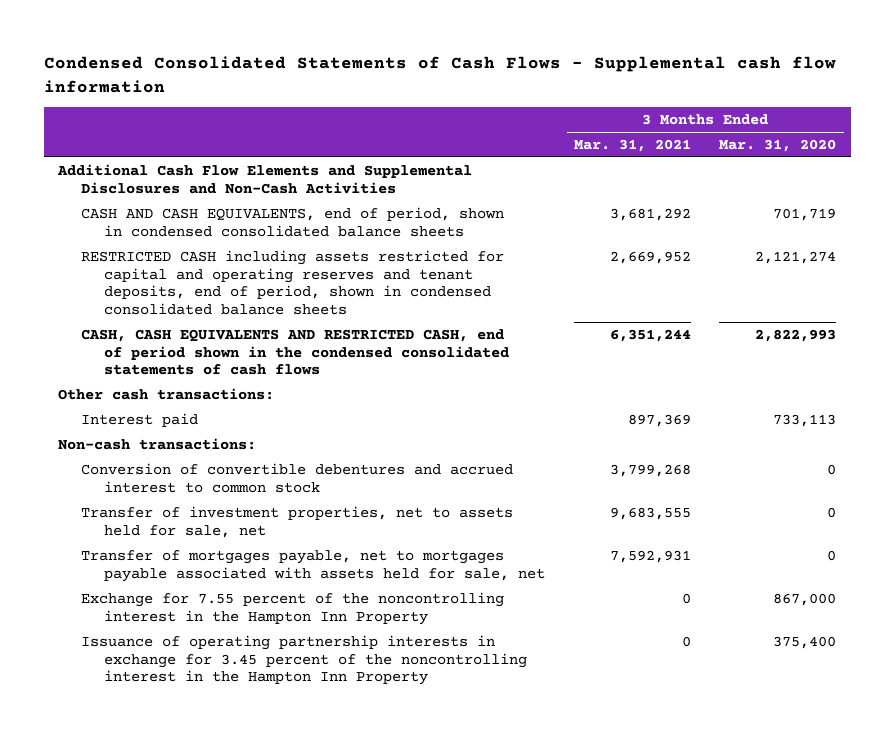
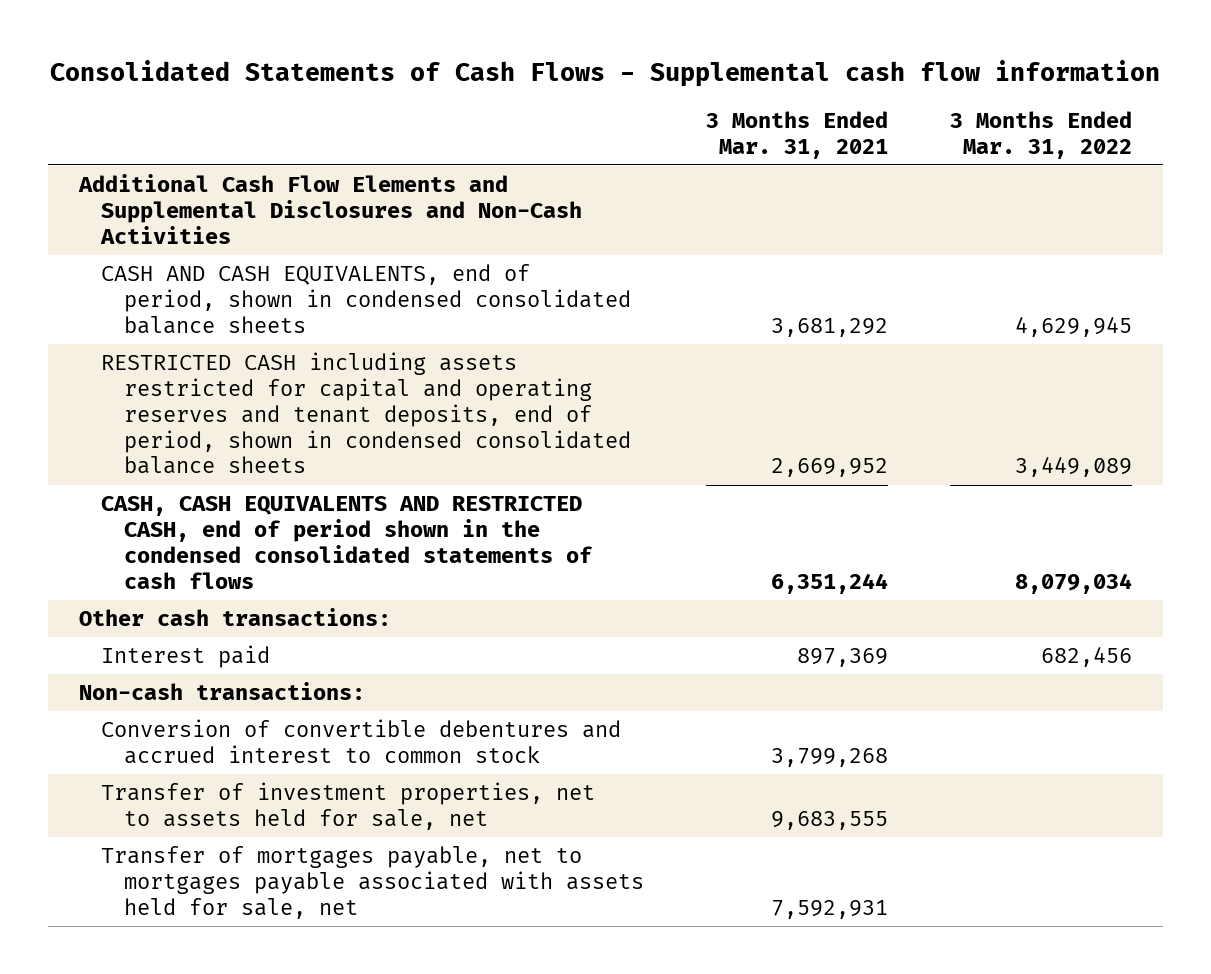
[44,56,837,93] Condensed Consolidated Statements of Cash Flows - Supplemental cash flow information -> [50,59,1161,87] Consolidated Statements of Cash Flows - Supplemental cash flow information
[719,138,837,152] Mar. 31, 2020 -> none
none -> [950,110,1133,159] 3 Months Ended Mar. 31, 2022
[81,591,505,625] Exchange for 7.55 percent of the noncontrolling interest in the Hampton Inn Property -> none
[81,634,528,686] Issuance of operating partnership interests in exchange for 3.45 percent of the noncontrolling interest in the Hampton Inn Property -> none

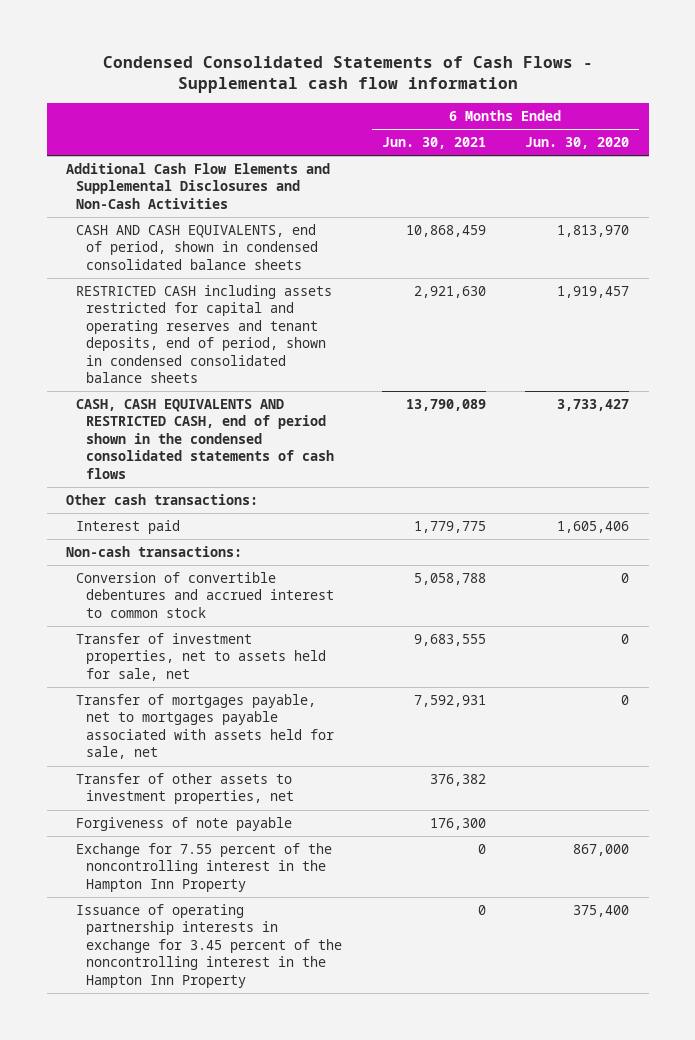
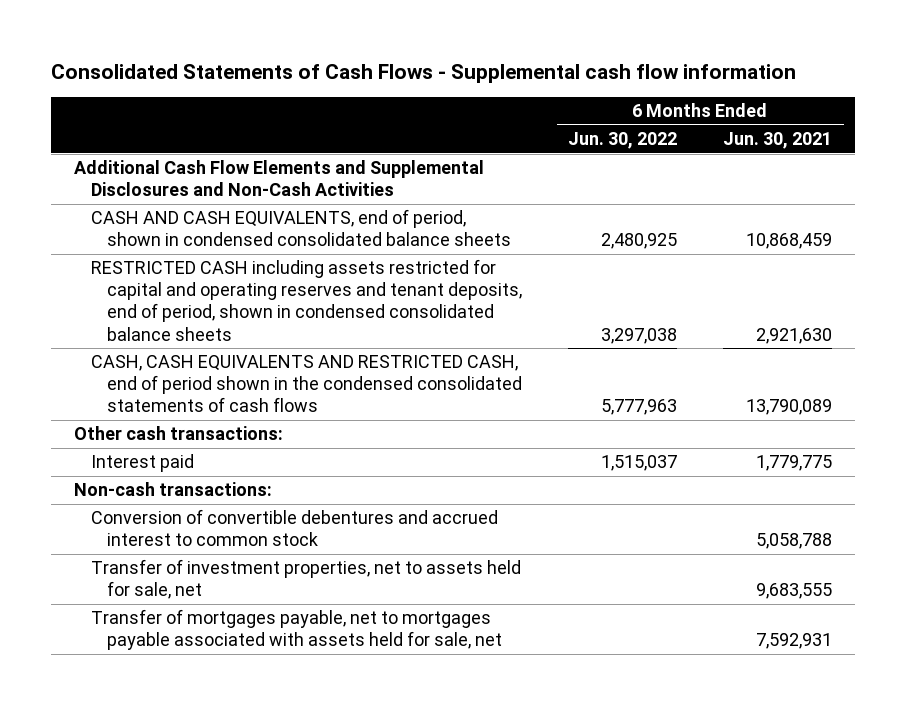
[102,55,593,94] Condensed Consolidated Statements of Cash Flows - Supplemental cash flow information -> [50,63,796,83] Consolidated Statements of Cash Flows - Supplemental cash flow information
[525,137,630,150] Jun. 30, 2020 -> none
none -> [568,132,678,150] Jun. 30, 2022
[76,773,295,805] Transfer of other assets to investment properties, net -> none
[76,817,293,832] Forgiveness of note payable -> none
[76,843,333,892] Exchange for 7.55 percent of the noncontrolling interest in the Hampton Inn Property -> none
[76,904,343,988] Issuance of operating partnership interests in exchange for 3.45 percent of the noncontrolling interest in the Hampton Inn Property -> none

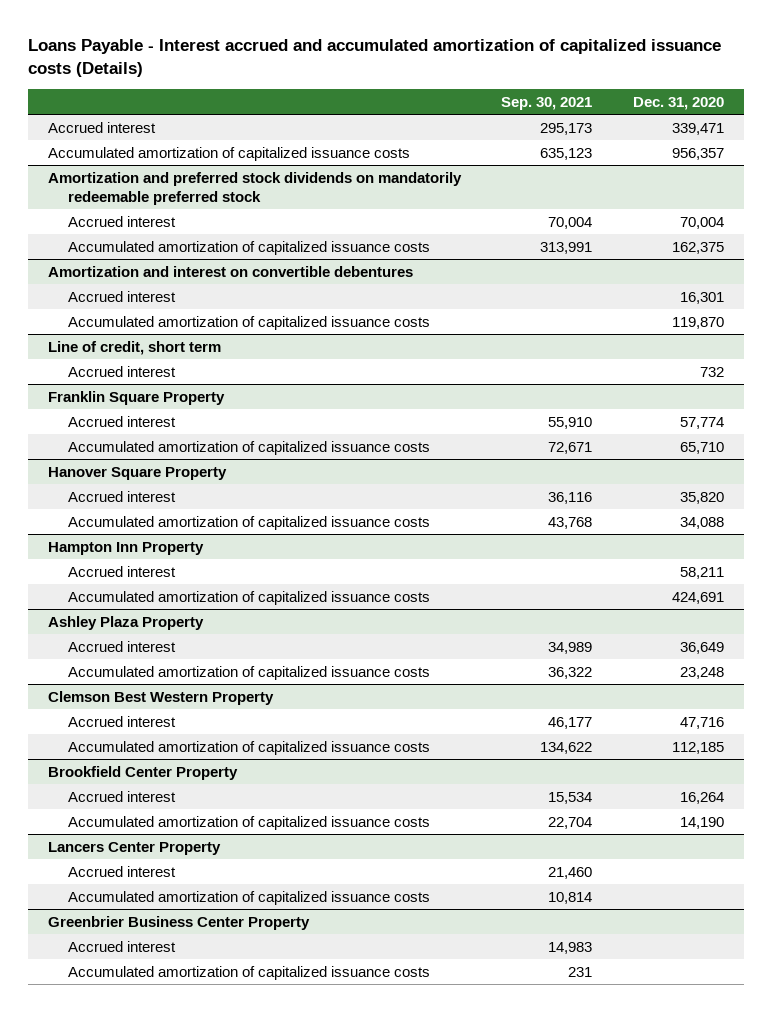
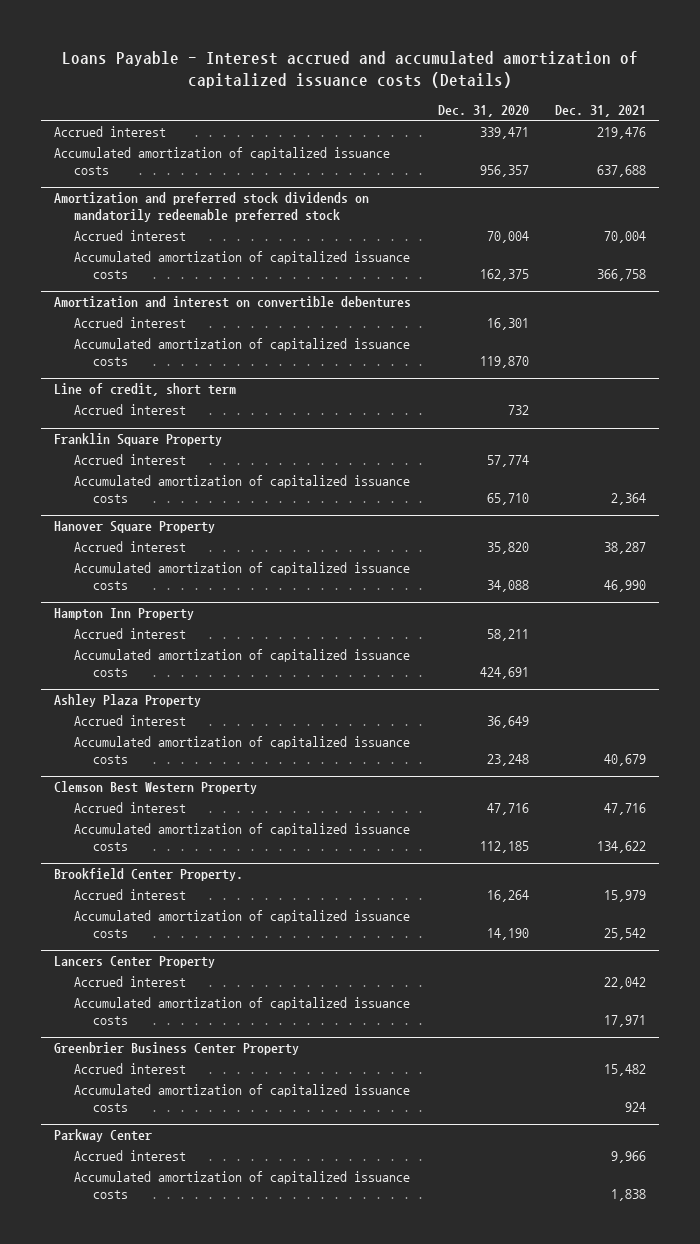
[501,97,593,111] Sep. 30, 2021 -> none
none -> [555,105,647,118] Dec. 31, 2021
[48,765,239,780] Brookfield Center Property -> [54,868,244,882] Brookfield Center Property.
none -> [54,1129,153,1143] Parkway Center
none -> [73,1149,186,1161] Accrued interest
none -> [73,1170,410,1199] Accumulated amortization of capitalized issuance costs

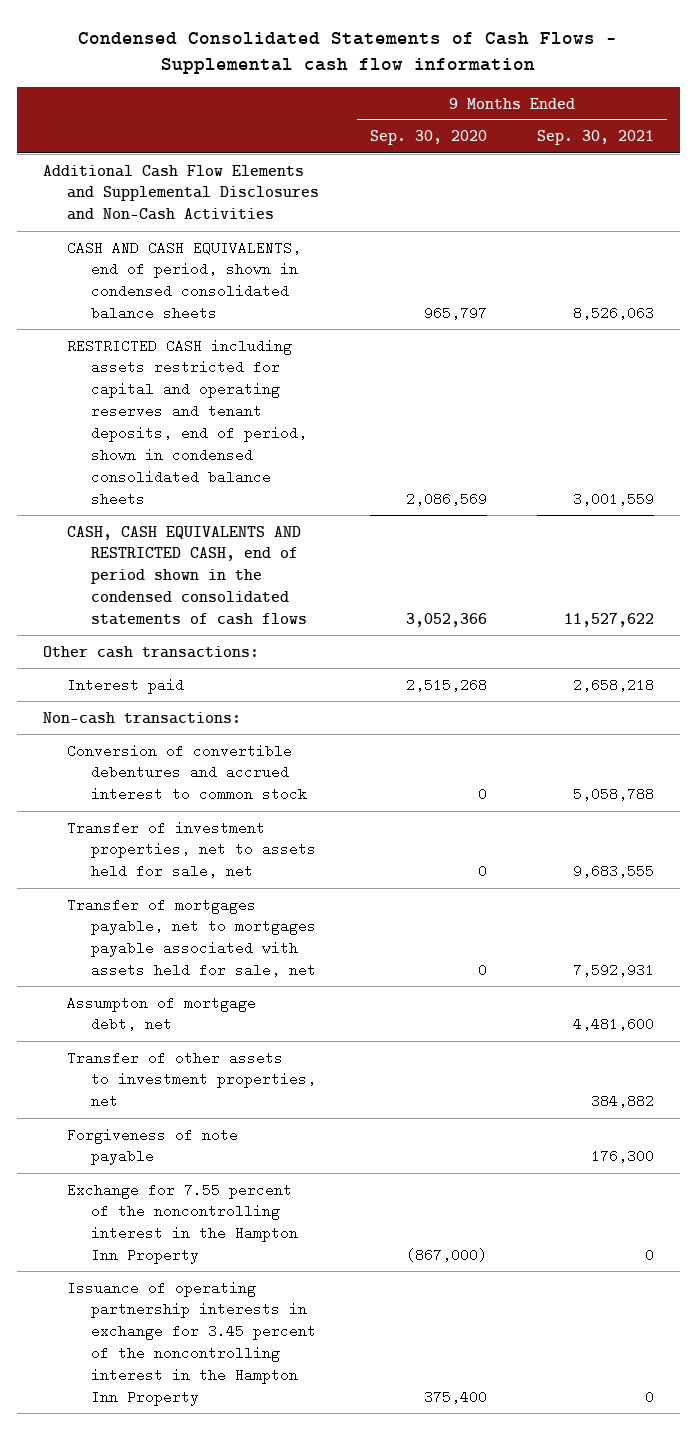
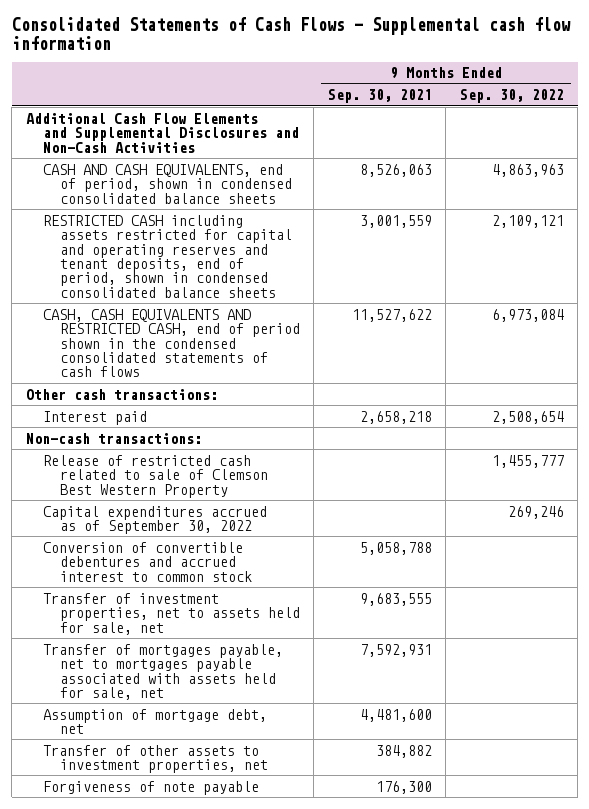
[78,31,618,75] Condensed Consolidated Statements of Cash Flows - Supplemental cash flow information -> [11,16,571,50] Consolidated Statements of Cash Flows - Supplemental cash flow information
[369,130,487,146] Sep. 30, 2020 -> none
none -> [459,89,564,104] Sep. 30, 2022
none -> [42,454,268,498] Release of restricted cash related to sale of Clemson Best Western Property
none -> [42,505,267,535] Capital expenditures accrued as of September 30, 2022
[67,995,257,1032] Assumpton of mortgage debt, net -> [42,708,267,735] Assumption of mortgage debt, net
[67,1182,299,1265] Exchange for 7.55 percent of the noncontrolling interest in the Hampton Inn Property -> none
[67,1280,317,1406] Issuance of operating partnership interests in exchange for 3.45 percent of the noncontrolling interest in the Hampton Inn Property -> none

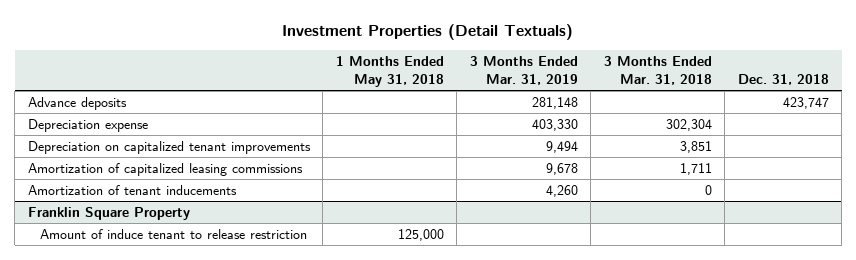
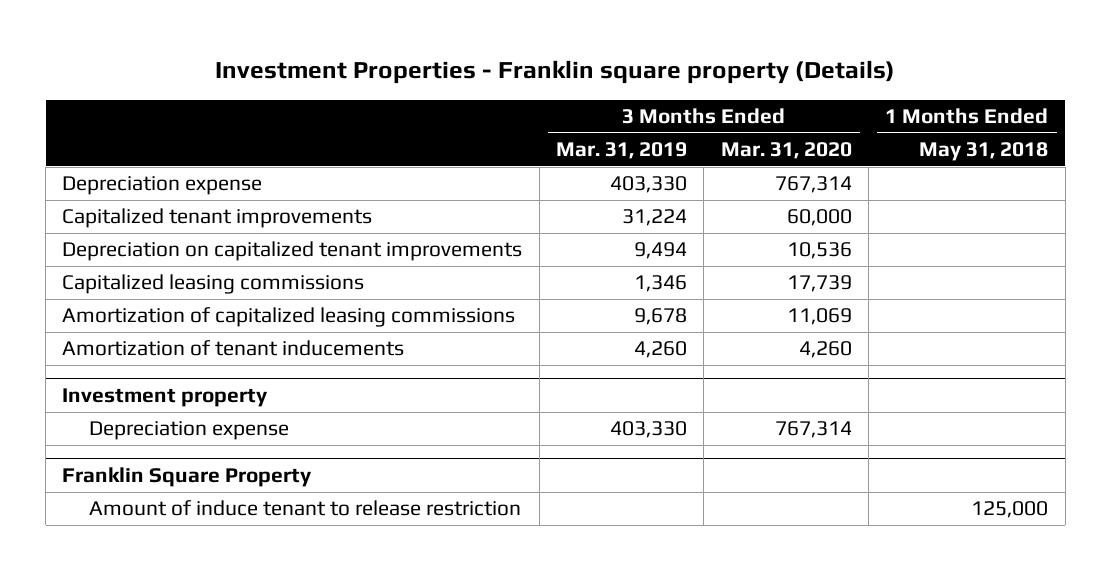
[282,24,574,41] Investment Properties (Detail Textuals) -> [215,60,896,85] Investment Properties - Franklin square property (Details)
[603,56,712,86] 3 Months Ended Mar. 31, 2018 -> none
[737,74,829,86] Dec. 31, 2018 -> none
none -> [720,142,852,160] Mar. 31, 2020
[27,96,127,110] Advance deposits -> none
none -> [62,208,373,229] Capitalized tenant improvements
none -> [62,274,365,295] Capitalized leasing commissions
none -> [62,388,269,408] Investment property
none -> [88,421,289,441] Depreciation expense

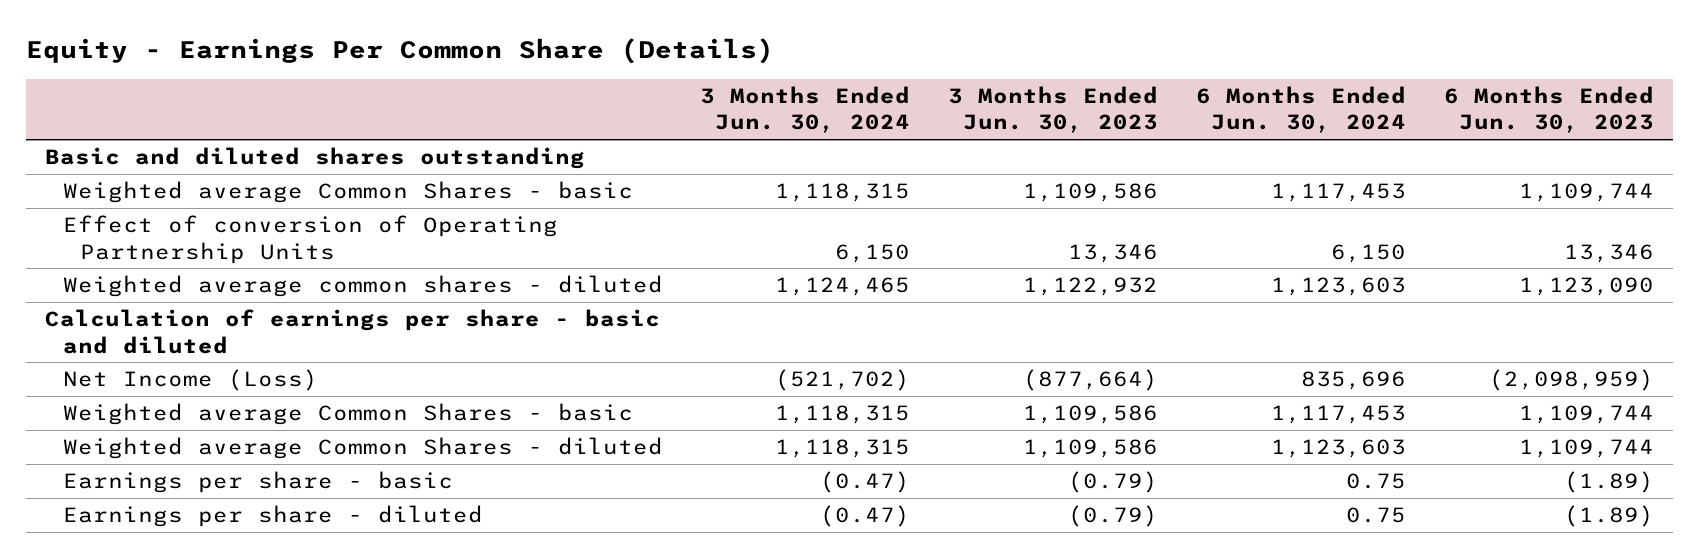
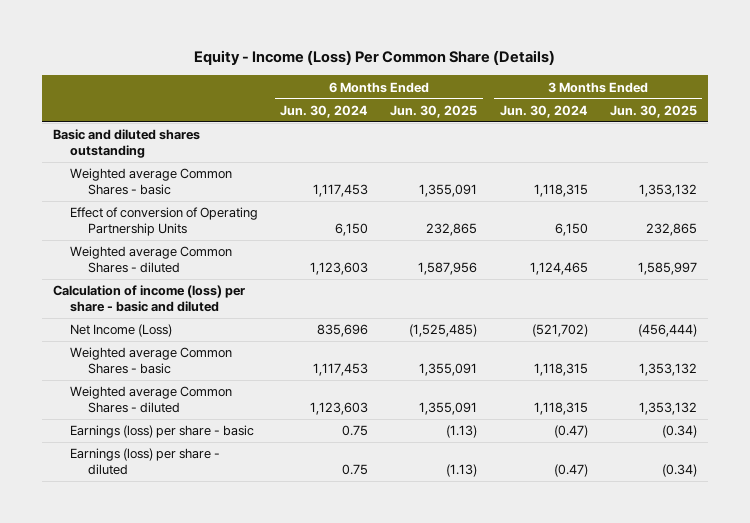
[26,38,775,65] Equity - Earnings Per Common Share (Details) -> [193,50,555,66] Equity - Income (Loss) Per Common Share (Details)
[948,86,1159,134] 3 Months Ended Jun. 30, 2023 -> none
[1443,86,1654,134] 6 Months Ended Jun. 30, 2023 -> none
none -> [390,104,478,118] Jun. 30, 2025
none -> [609,104,697,118] Jun. 30, 2025
[62,275,663,298] Weighted average common shares - diluted -> [70,246,233,274] Weighted average Common Shares - diluted
[44,309,660,354] Calculation of earnings per share - basic and diluted -> [53,285,246,313] Calculation of income (loss) per share - basic and diluted
[62,471,453,494] Earnings per share - basic -> [70,425,255,439] Earnings (loss) per share - basic
[62,505,483,528] Earnings per share - diluted -> [70,448,221,476] Earnings (loss) per share - diluted

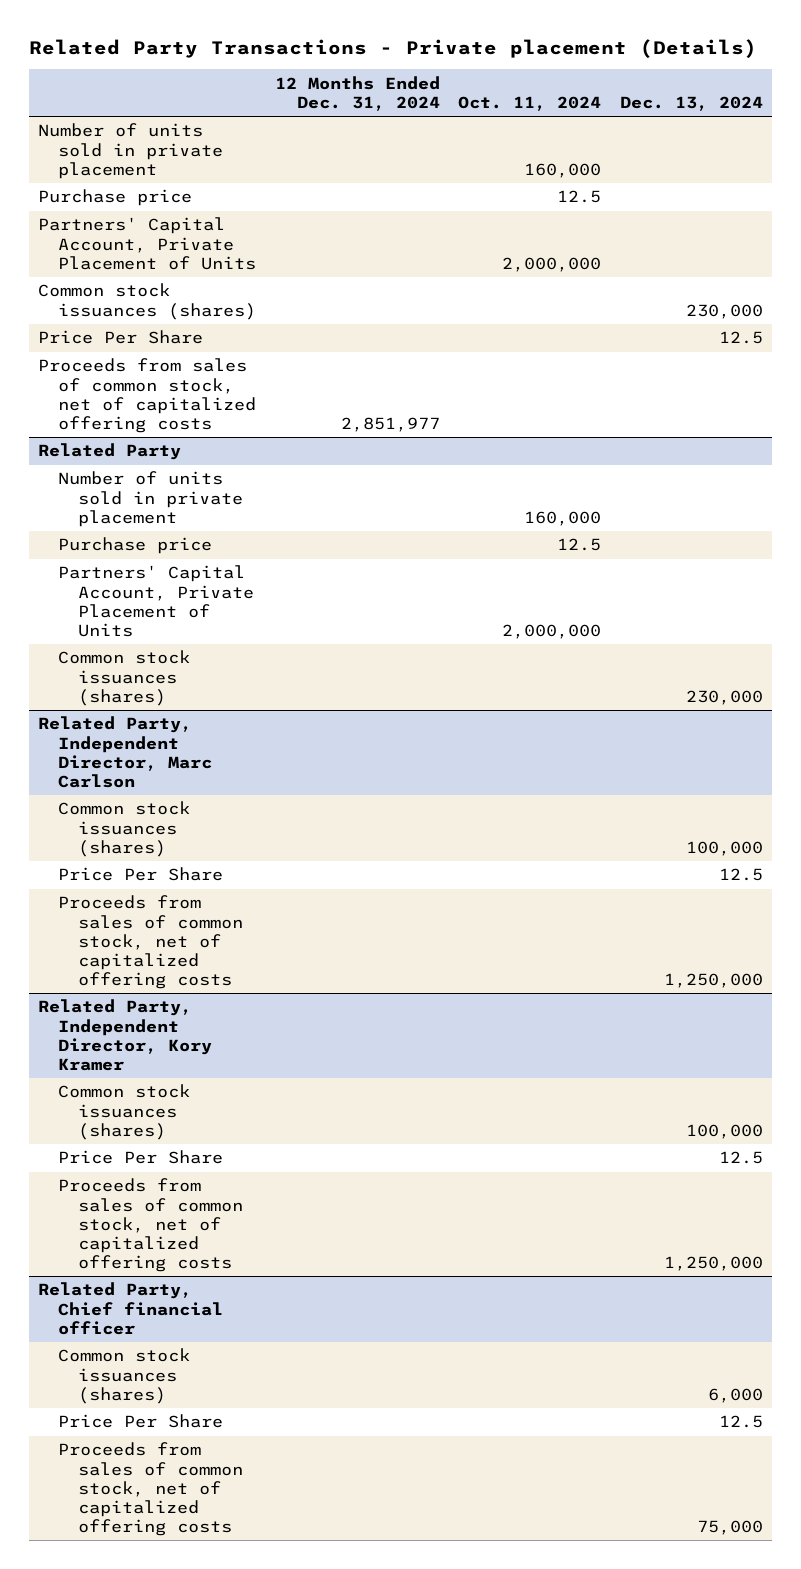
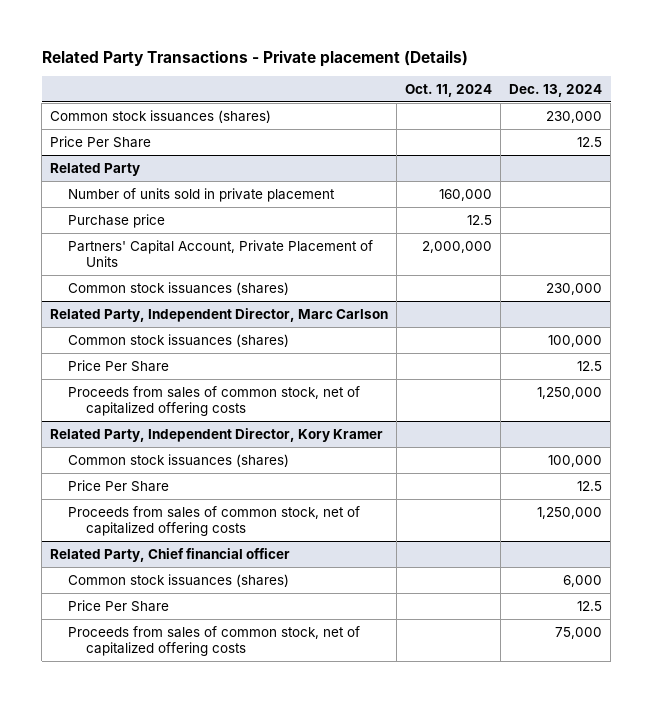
[274,75,440,111] 12 Months Ended Dec. 31, 2024 -> none
[38,123,223,179] Number of units sold in private placement -> none
[38,189,193,207] Purchase price -> none
[38,217,256,270] Partners' Capital Account, Private Placement of Units -> none
[38,358,256,433] Proceeds from sales of common stock, net of capitalized offering costs -> none

